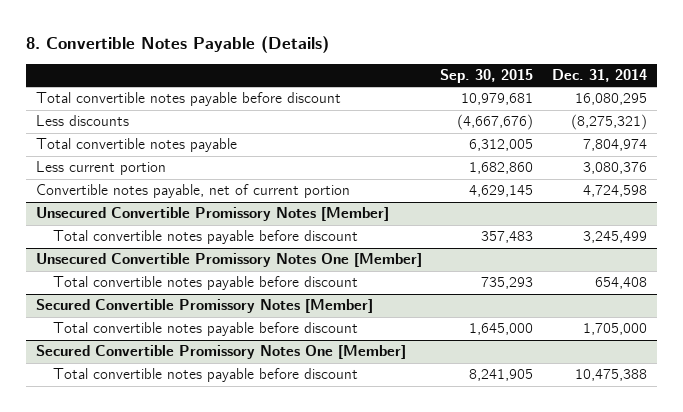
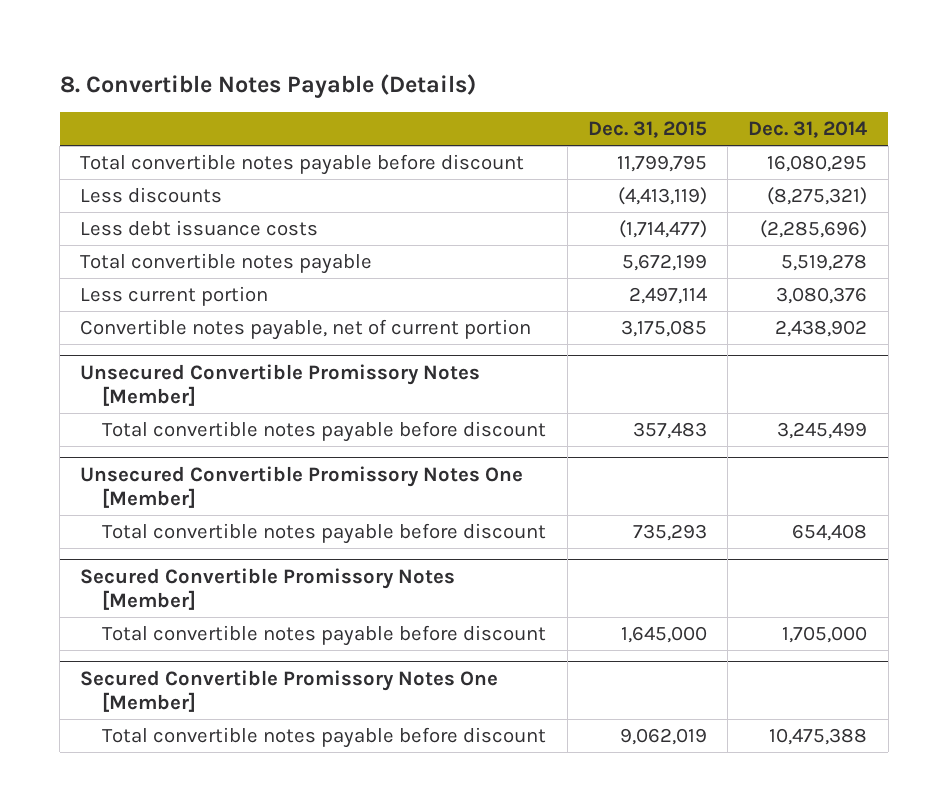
[440,69,534,84] Sep. 30, 2015 -> none
none -> [587,121,707,139] Dec. 31, 2015
none -> [80,220,319,237] Less debt issuance costs
[583,139,648,152] 7,804,974 -> [781,254,868,272] 5,519,278
[583,185,648,198] 4,724,598 -> [775,320,868,338] 2,438,902

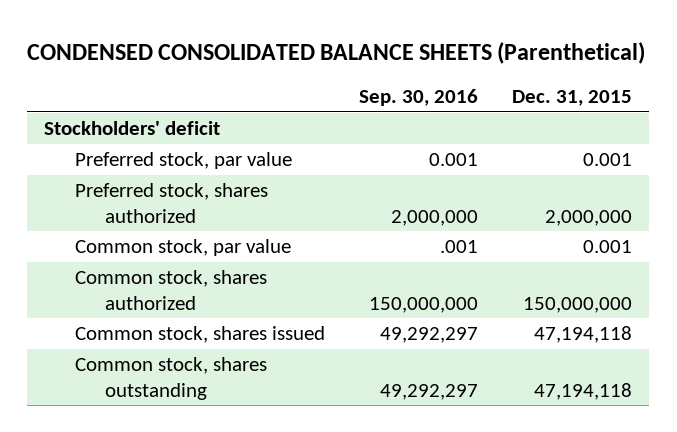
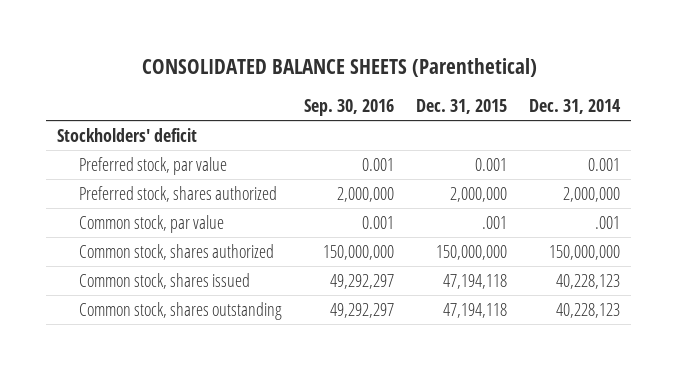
[27,41,646,64] CONDENSED CONSOLIDATED BALANCE SHEETS (Parenthetical) -> [141,57,537,77] CONSOLIDATED BALANCE SHEETS (Parenthetical)
none -> [529,99,622,115] Dec. 31, 2014
[439,240,478,254] .001 -> [362,215,395,229] 0.001
[583,240,633,254] 0.001 -> [482,215,508,229] .001

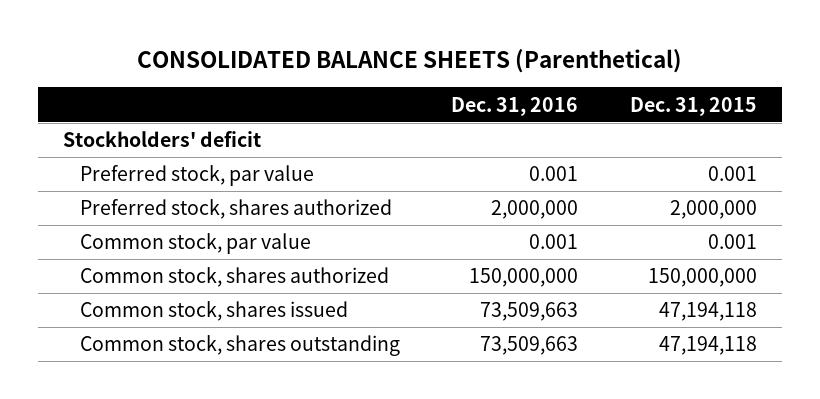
[304,99,395,117] Sep. 30, 2016 -> none
[529,99,622,115] Dec. 31, 2014 -> none
none -> [451,96,579,116] Dec. 31, 2016
[482,215,508,229] .001 -> [707,234,757,250] 0.001

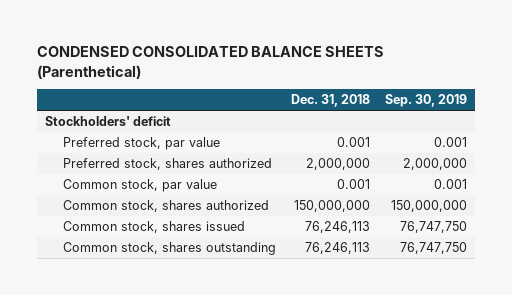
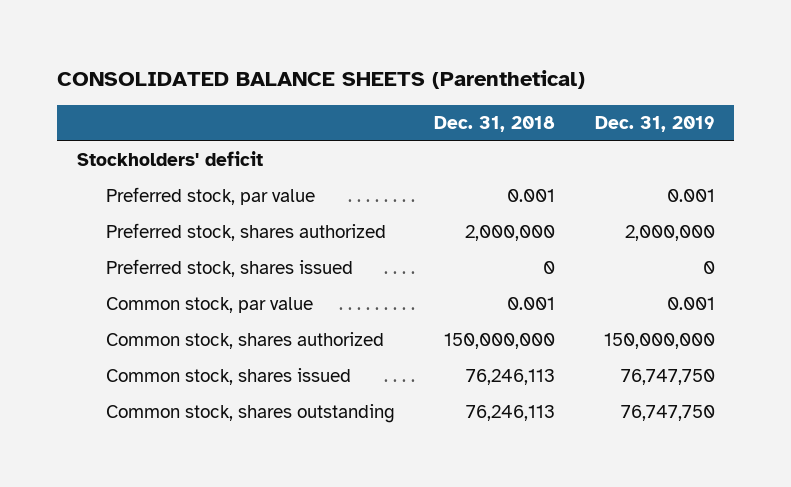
[37,45,385,79] CONDENSED CONSOLIDATED BALANCE SHEETS (Parenthetical) -> [57,70,586,90] CONSOLIDATED BALANCE SHEETS (Parenthetical)
[385,94,468,108] Sep. 30, 2019 -> none
none -> [594,115,715,132] Dec. 31, 2019
none -> [106,259,354,278] Preferred stock, shares issued

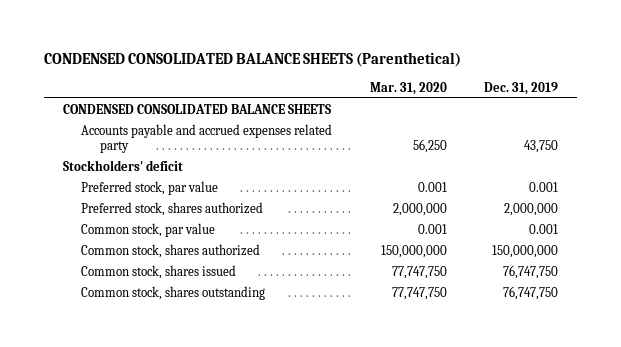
[57,70,586,90] CONSOLIDATED BALANCE SHEETS (Parenthetical) -> [43,51,461,67] CONDENSED CONSOLIDATED BALANCE SHEETS (Parenthetical)
[434,115,556,132] Dec. 31, 2018 -> none
none -> [369,81,447,95] Mar. 31, 2020
none -> [62,103,331,114] CONDENSED CONSOLIDATED BALANCE SHEETS
none -> [81,123,333,154] Accounts payable and accrued expenses related party
[106,259,354,278] Preferred stock, shares issued -> none

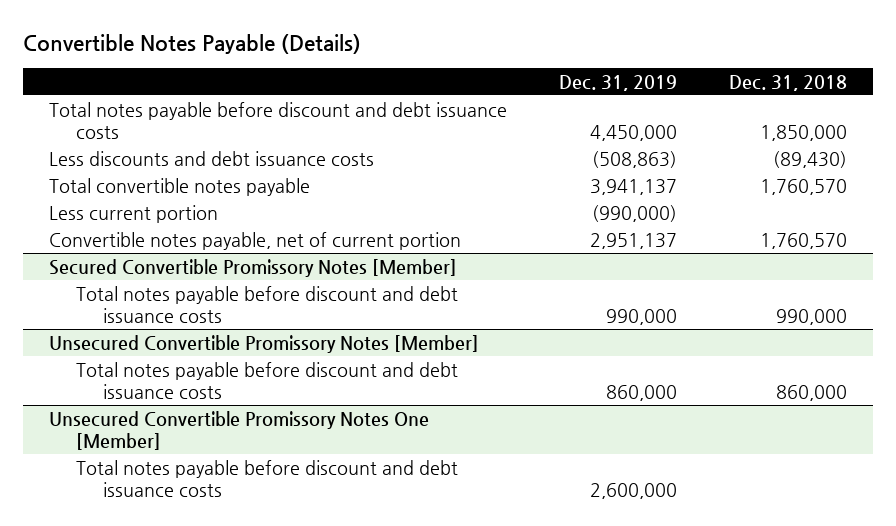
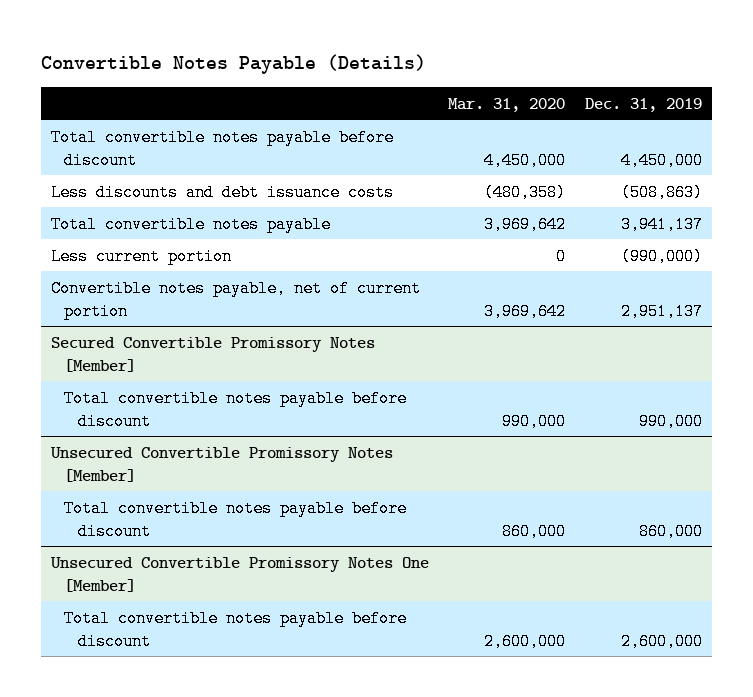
[729,74,848,91] Dec. 31, 2018 -> none
none -> [448,97,566,112] Mar. 31, 2020
[48,101,507,139] Total notes payable before discount and debt issuance costs -> [50,128,394,169] Total convertible notes payable before discount
[75,285,458,323] Total notes payable before discount and debt issuance costs -> [64,389,408,430] Total convertible notes payable before discount
[75,361,458,399] Total notes payable before discount and debt issuance costs -> [64,499,408,540] Total convertible notes payable before discount
[75,459,458,497] Total notes payable before discount and debt issuance costs -> [64,609,408,650] Total convertible notes payable before discount

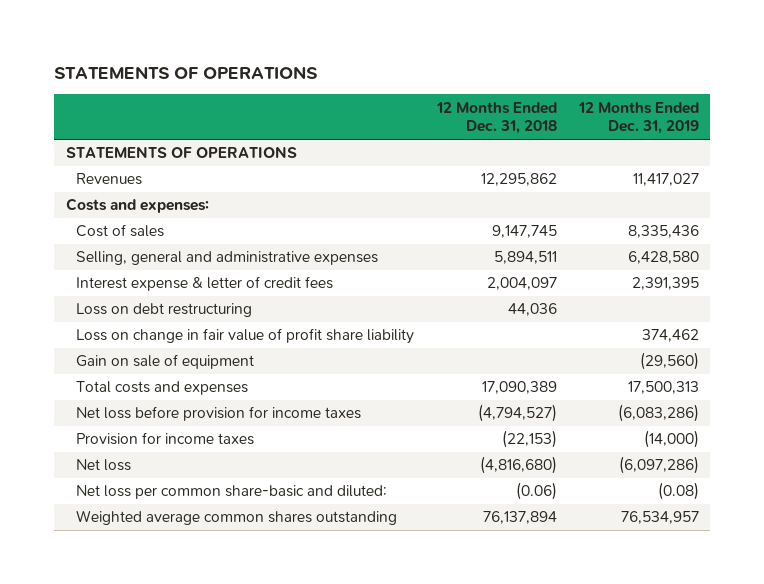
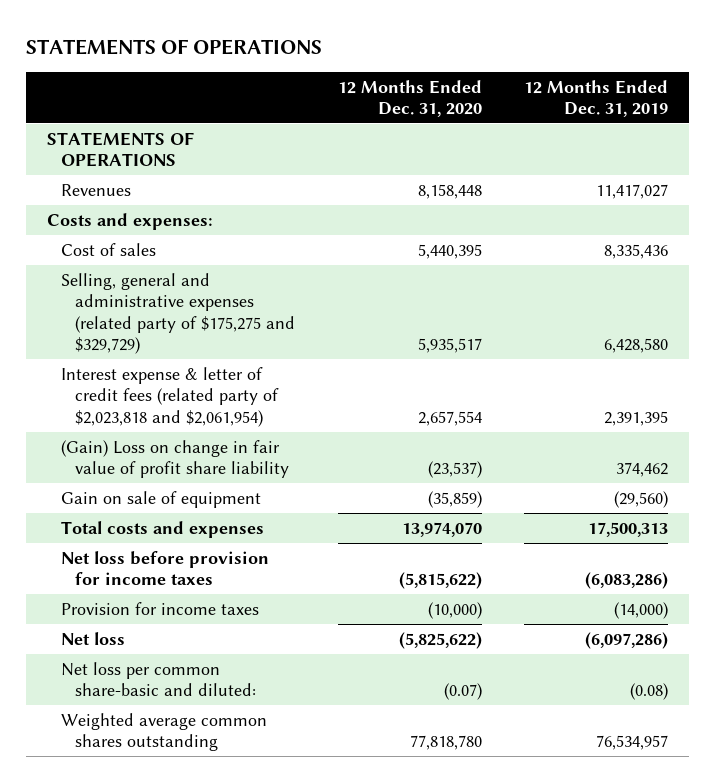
[435,101,557,135] 12 Months Ended Dec. 31, 2018 -> none
none -> [337,79,482,117] 12 Months Ended Dec. 31, 2020
[76,303,253,318] Loss on debt restructuring -> none
[76,251,379,266] Selling, general and administrative expenses -> [61,272,296,354] Selling, general and administrative expenses (related party of $175,275 and $329,729)
[76,276,334,292] Interest expense & letter of credit fees -> [61,366,280,427] Interest expense & letter of credit fees (related party of $2,023,818 and $2,061,954)
[76,328,415,345] Loss on change in fair value of profit share liability -> [61,439,290,479] (Gain) Loss on change in fair value of profit share liability

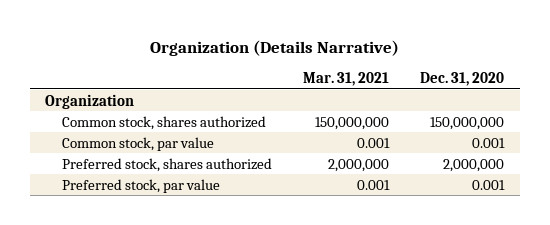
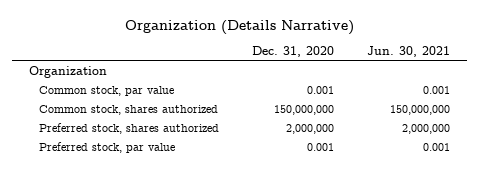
[302,71,389,86] Mar. 31, 2021 -> none
none -> [367,46,451,58] Jun. 30, 2021
[61,115,266,130] Common stock, shares authorized -> [38,105,218,116] Common stock, shares authorized

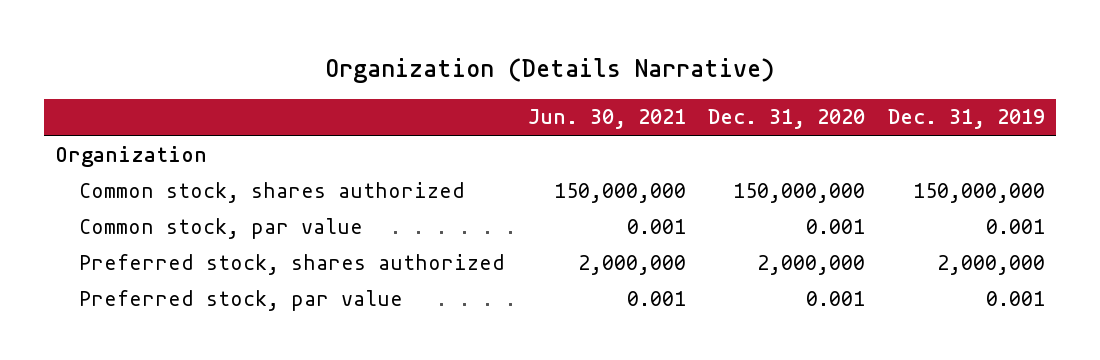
none -> [887,109,1045,130] Dec. 31, 2019
[38,86,174,97] Common stock, par value -> [79,217,364,239] Common stock, par value

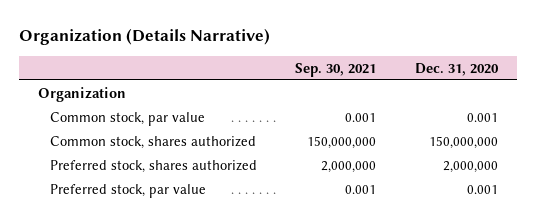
[527,109,686,130] Jun. 30, 2021 -> none
[887,109,1045,130] Dec. 31, 2019 -> none
none -> [295,62,377,77] Sep. 30, 2021
[79,181,466,203] Common stock, shares authorized -> [50,135,257,149] Common stock, shares authorized

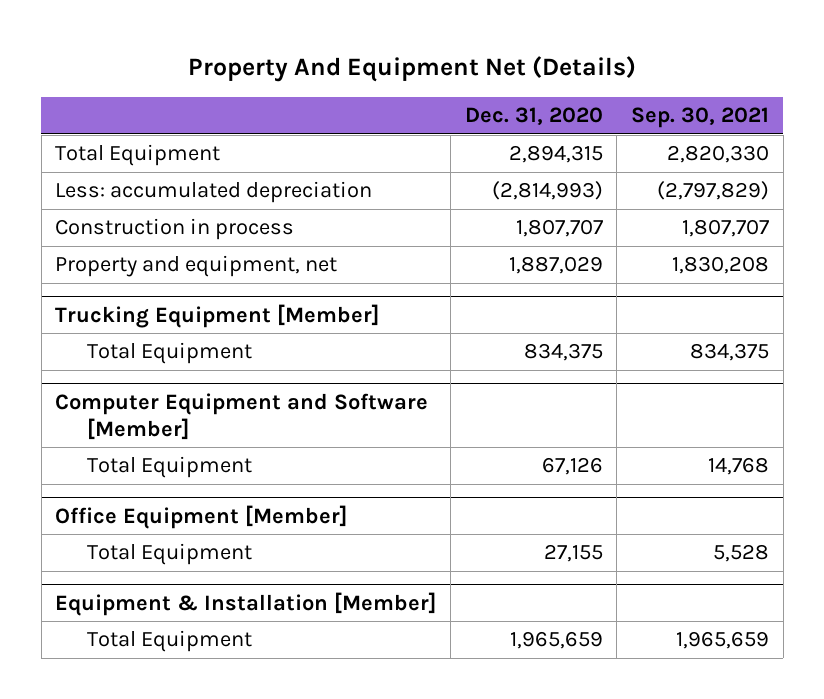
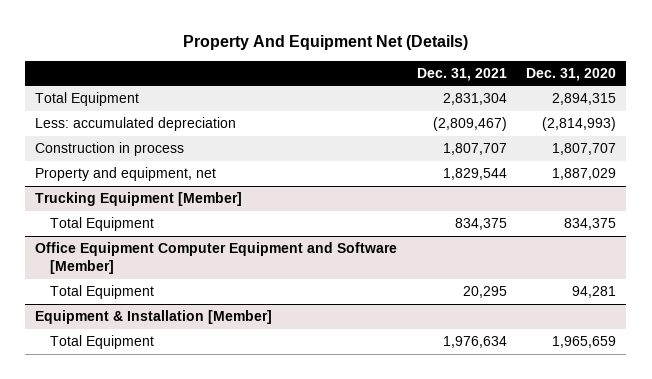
[630,107,769,129] Sep. 30, 2021 -> none
none -> [416,67,507,81] Dec. 31, 2021
[55,504,348,529] Office Equipment [Member] -> none
[87,543,253,566] Total Equipment -> none
[55,392,429,440] Computer Equipment and Software [Member] -> [35,242,398,275] Office Equipment Computer Equipment and Software [Member]
[541,457,603,476] 67,126 -> [572,286,617,299] 94,281

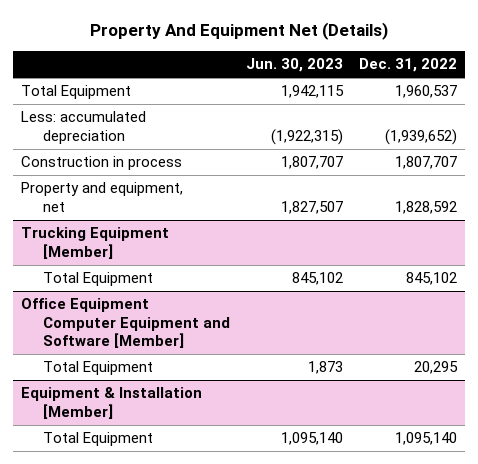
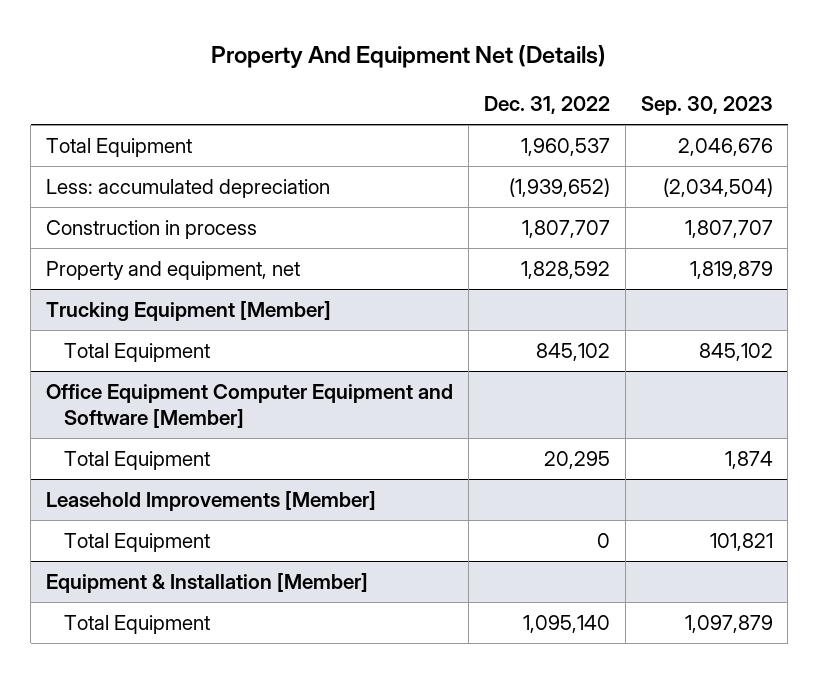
[245,58,343,73] Jun. 30, 2023 -> none
none -> [640,96,773,116] Sep. 30, 2023
none -> [46,491,377,512] Leasehold Improvements [Member]
none -> [64,533,211,553] Total Equipment

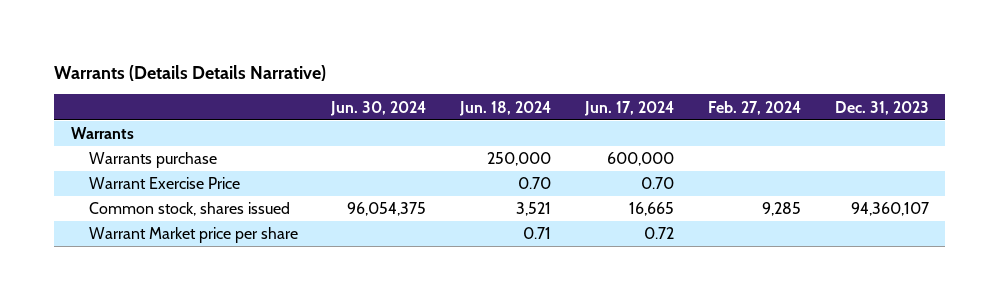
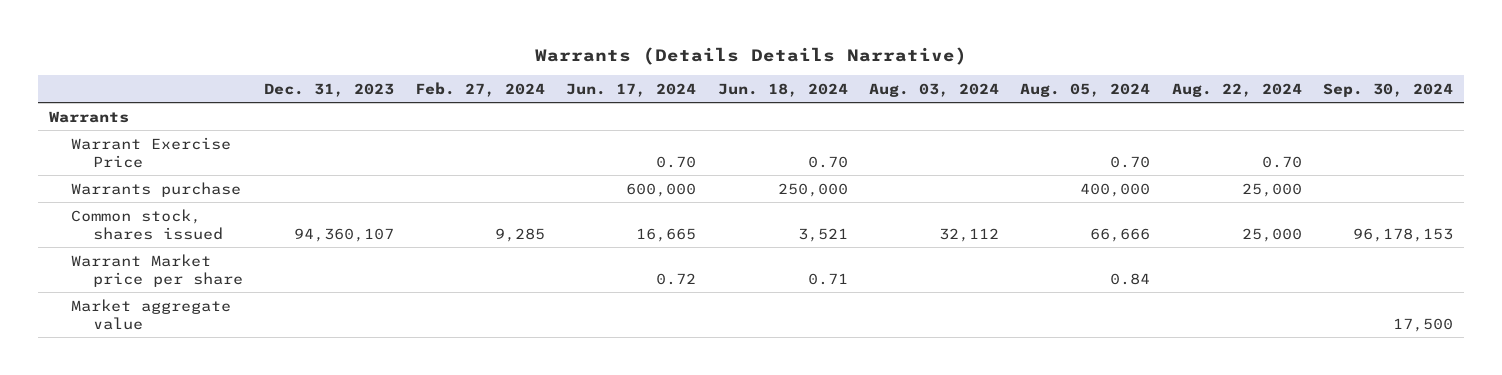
[330,100,427,116] Jun. 30, 2024 -> none
none -> [869,82,1000,97] Aug. 03, 2024
none -> [1020,82,1151,97] Aug. 05, 2024
none -> [1171,82,1302,97] Aug. 22, 2024
none -> [1322,82,1453,97] Sep. 30, 2024
[88,152,217,169] Warrants purchase -> [70,181,241,197] Warrants purchase
none -> [70,298,231,330] Market aggregate value

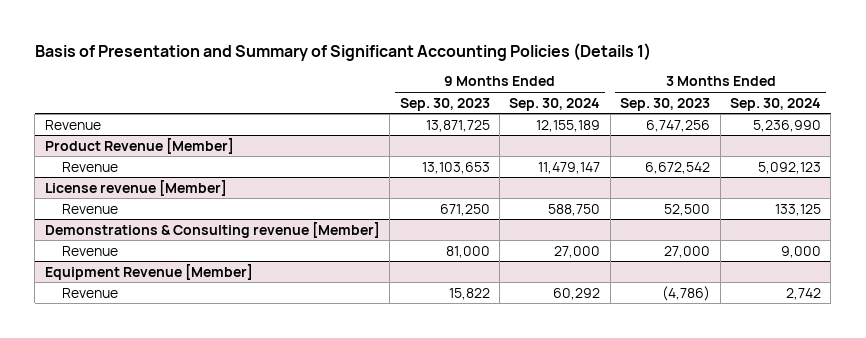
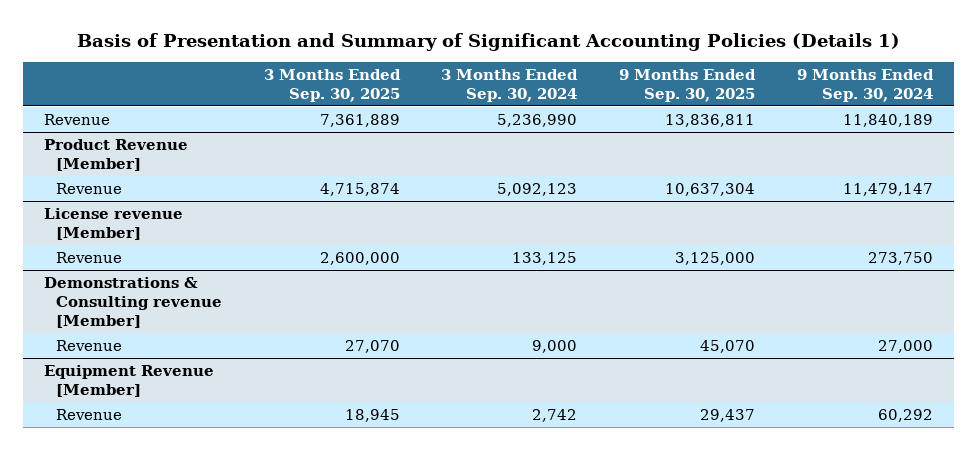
[399,97,490,111] Sep. 30, 2023 -> none
[620,97,711,111] Sep. 30, 2023 -> none
none -> [263,68,401,102] 3 Months Ended Sep. 30, 2025
none -> [619,68,757,102] 9 Months Ended Sep. 30, 2025
[536,119,601,132] 12,155,189 -> [843,114,934,128] 11,840,189
[548,203,601,216] 588,750 -> [868,252,934,266] 273,750

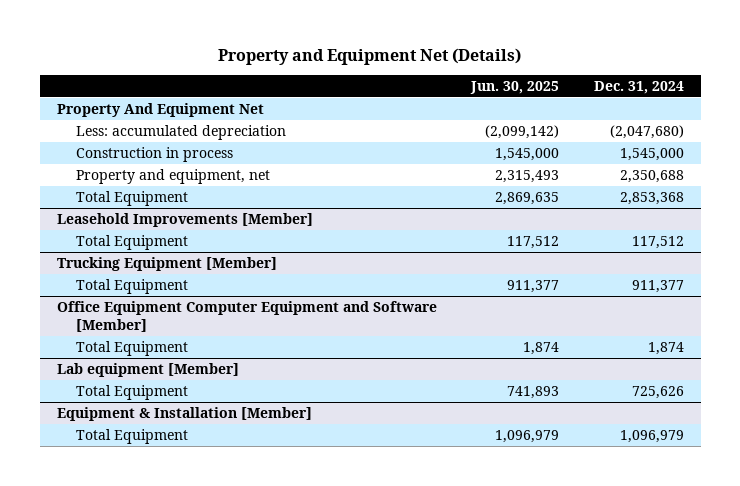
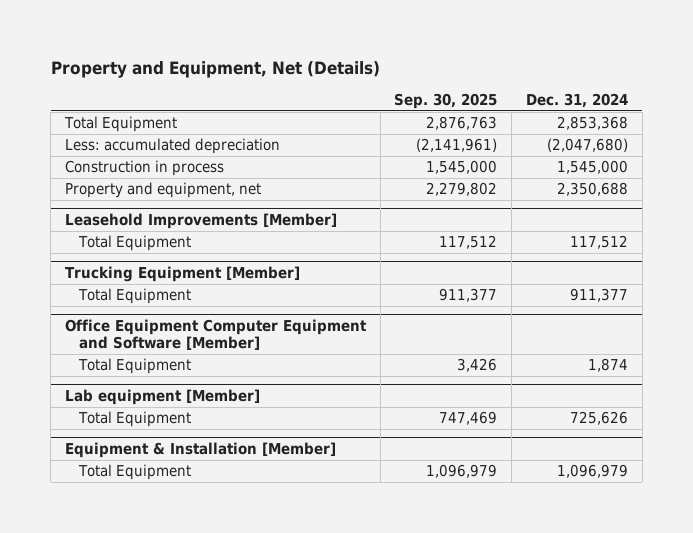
[218,48,522,66] Property and Equipment Net (Details) -> [50,60,380,78] Property and Equipment, Net (Details)
[470,80,560,94] Jun. 30, 2025 -> none
none -> [394,93,498,110] Sep. 30, 2025
[56,102,264,117] Property And Equipment Net -> none
[76,190,189,206] Total Equipment -> [64,116,178,133] Total Equipment

